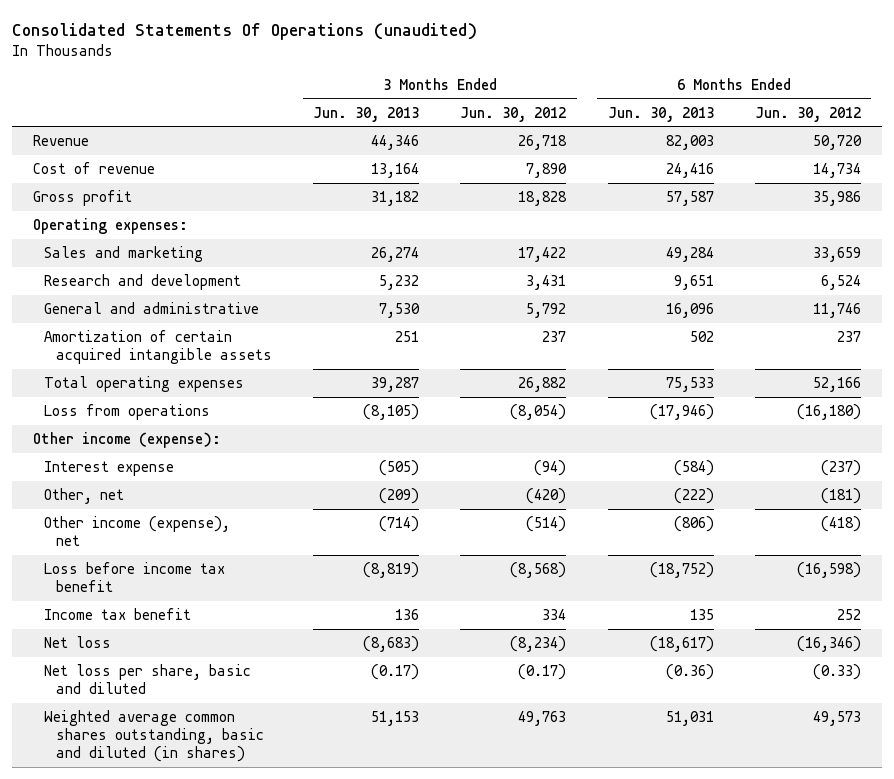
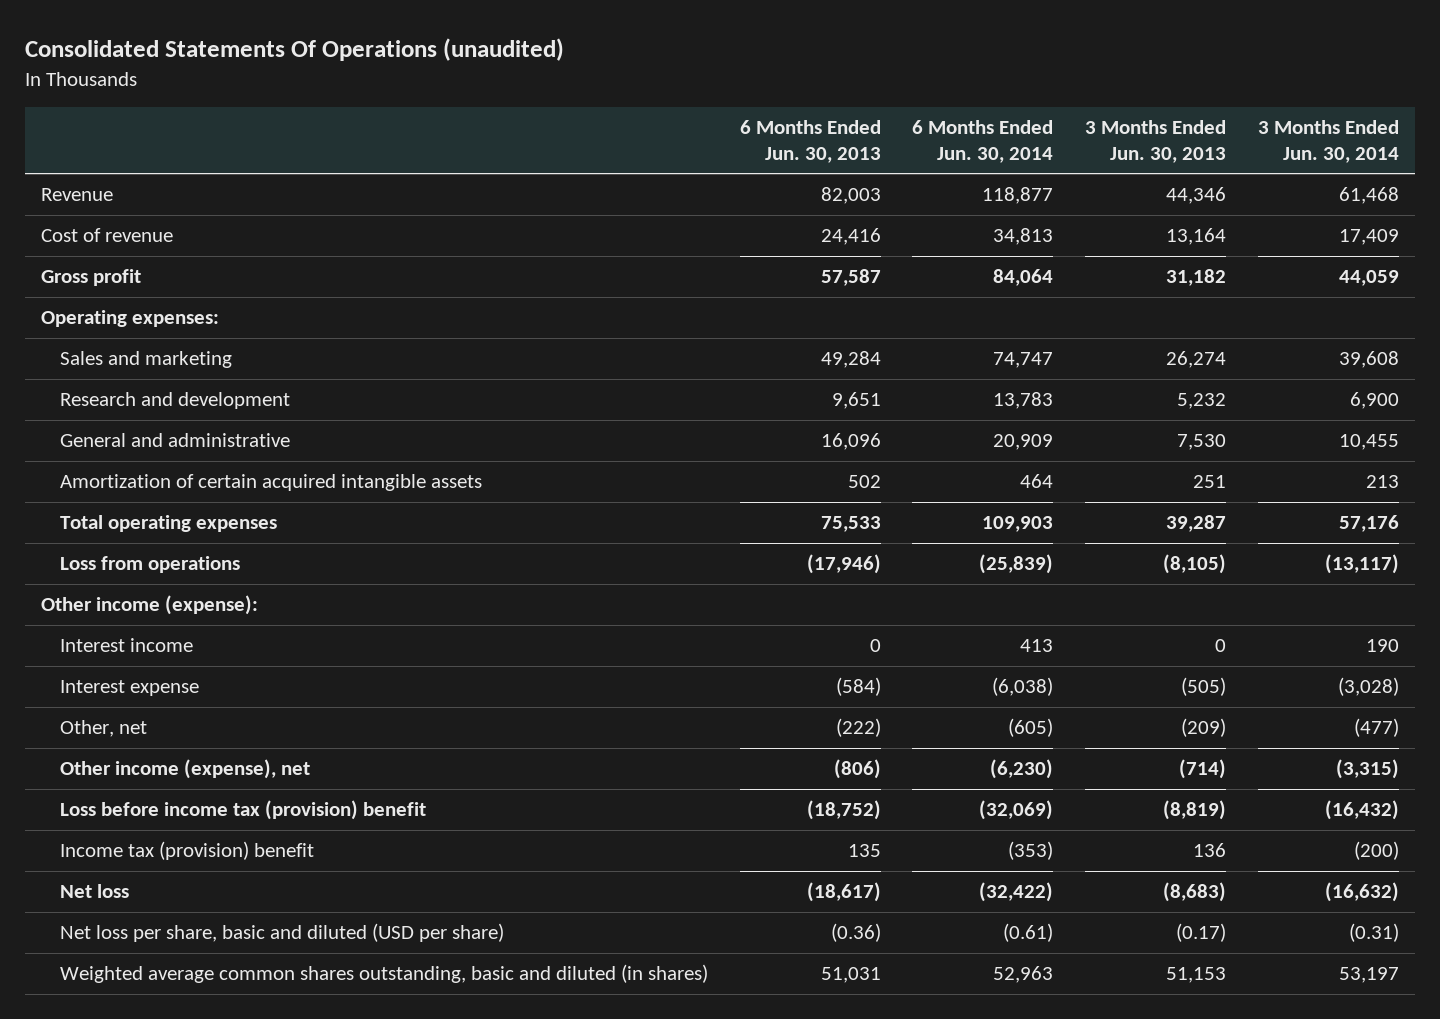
[460,106,567,122] Jun. 30, 2012 -> none
[755,106,862,122] Jun. 30, 2012 -> none
none -> [912,120,1054,163] 6 Months Ended Jun. 30, 2014
none -> [1258,120,1400,163] 3 Months Ended Jun. 30, 2014
none -> [59,638,193,653] Interest income
[44,561,226,593] Loss before income tax benefit -> [59,800,426,821] Loss before income tax (provision) benefit
[44,607,192,620] Income tax benefit -> [59,841,314,861] Income tax (provision) benefit
[44,663,252,695] Net loss per share, basic and diluted -> [59,923,504,943] Net loss per share, basic and diluted (USD per share)

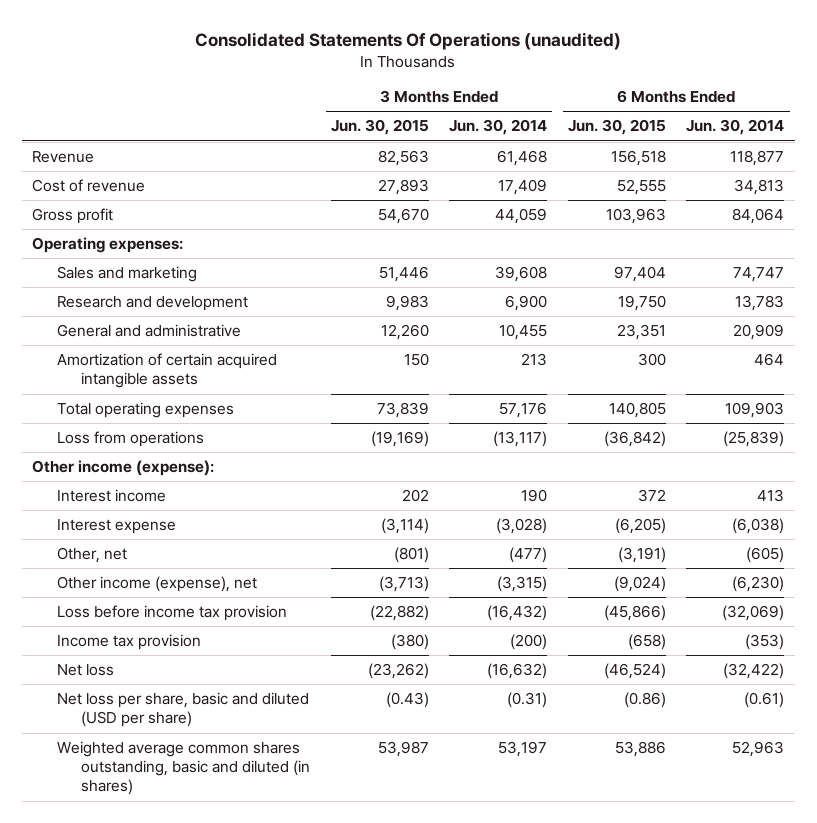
[739,120,881,163] 6 Months Ended Jun. 30, 2013 -> none
[1085,120,1227,163] 3 Months Ended Jun. 30, 2013 -> none
none -> [330,119,429,136] Jun. 30, 2015
none -> [567,119,666,136] Jun. 30, 2015
[59,800,426,821] Loss before income tax (provision) benefit -> [56,605,287,622] Loss before income tax provision
[59,841,314,861] Income tax (provision) benefit -> [56,634,201,651] Income tax provision

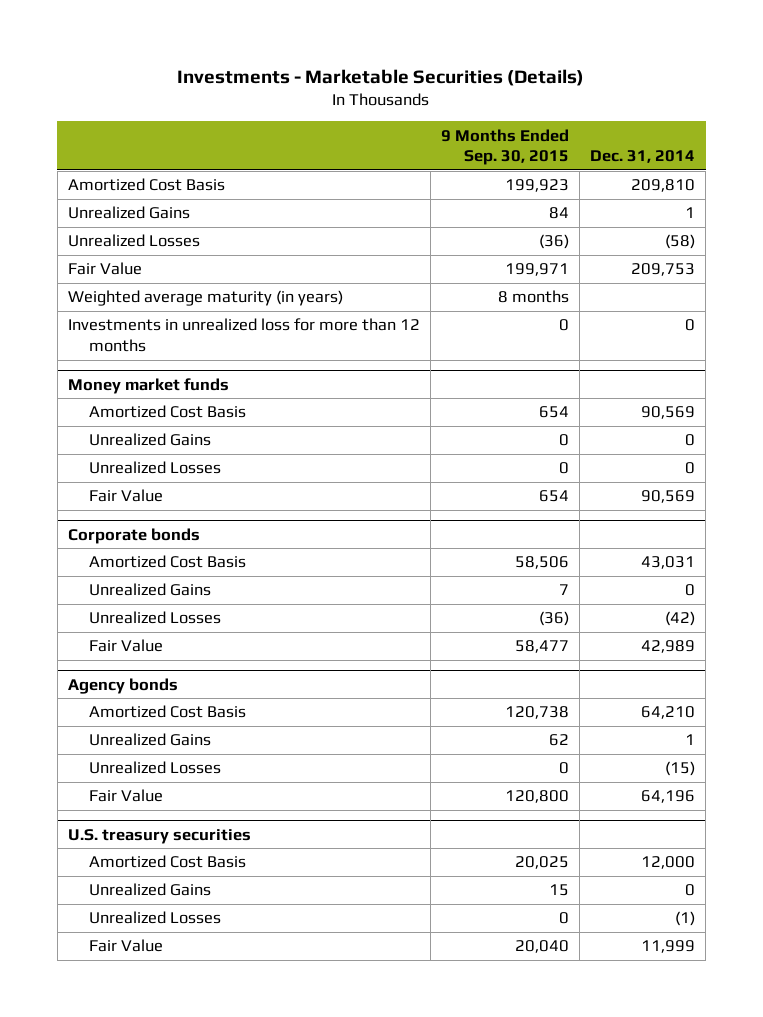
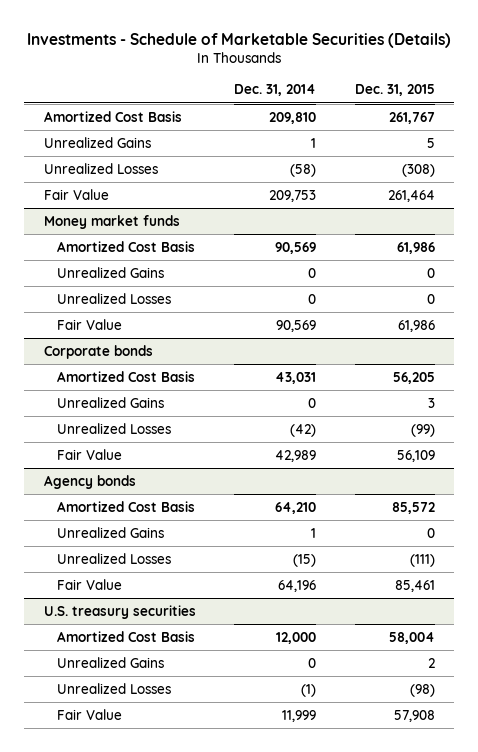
[177,68,585,86] Investments - Marketable Securities (Details) -> [27,33,452,49] Investments - Schedule of Marketable Securities (Details)
[440,128,569,166] 9 Months Ended Sep. 30, 2015 -> none
none -> [354,84,435,97] Dec. 31, 2015
[67,290,343,307] Weighted average maturity (in years) -> none
[67,318,420,352] Investments in unrealized loss for more than 12 months -> none

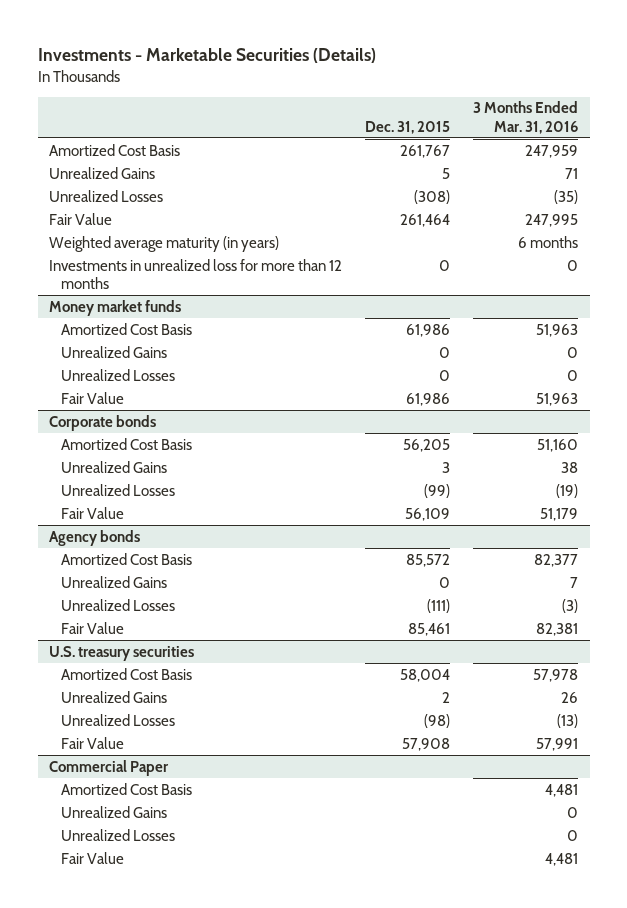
[27,33,452,49] Investments - Schedule of Marketable Securities (Details) -> [37,48,376,64] Investments - Marketable Securities (Details)
[234,84,317,97] Dec. 31, 2014 -> none
none -> [473,101,579,134] 3 Months Ended Mar. 31, 2016
none -> [49,235,280,252] Weighted average maturity (in years)
none -> [49,258,343,290] Investments in unrealized loss for more than 12 months
none -> [49,759,170,776] Commercial Paper
none -> [60,782,192,795] Amortized Cost Basis
none -> [60,805,167,818] Unrealized Gains
none -> [60,828,175,841] Unrealized Losses
none -> [60,851,124,864] Fair Value

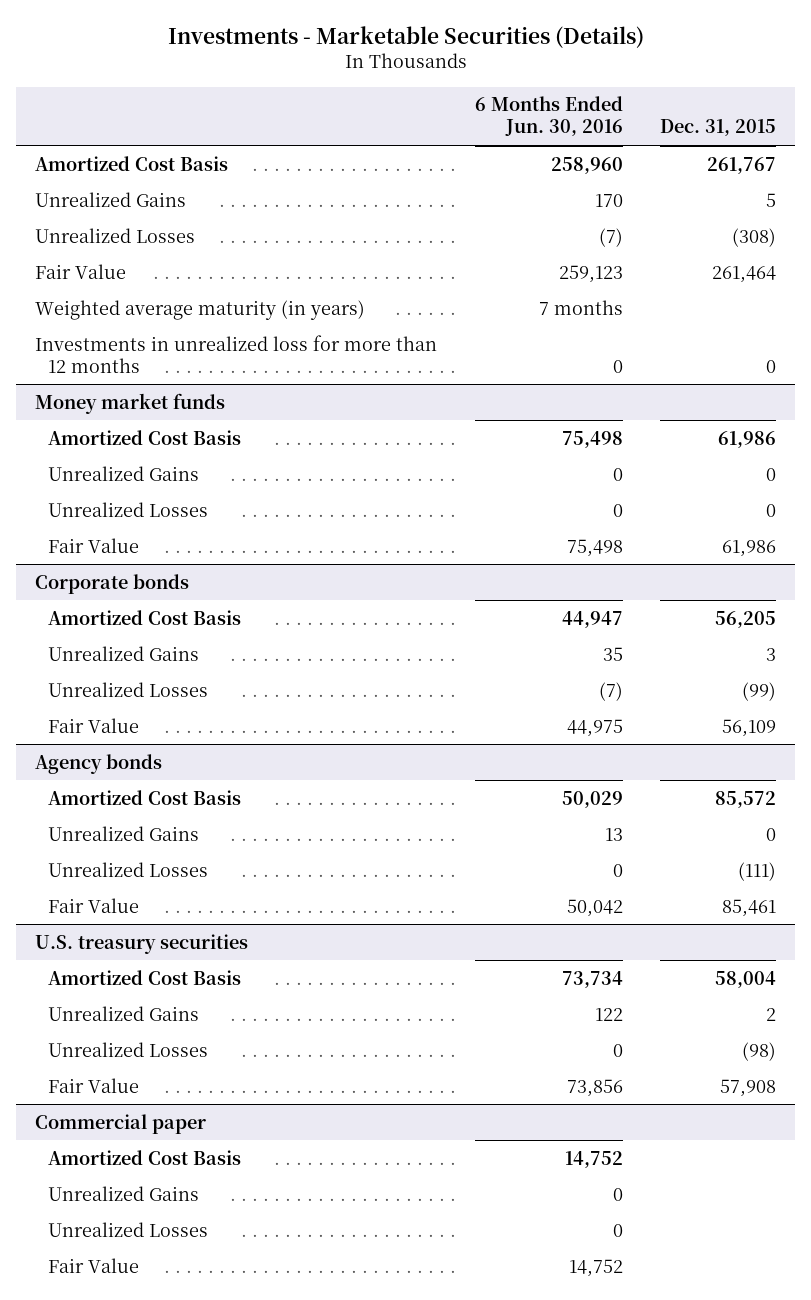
[473,101,579,134] 3 Months Ended Mar. 31, 2016 -> none
none -> [474,96,623,137] 6 Months Ended Jun. 30, 2016
[49,759,170,776] Commercial Paper -> [34,1113,206,1134] Commercial paper

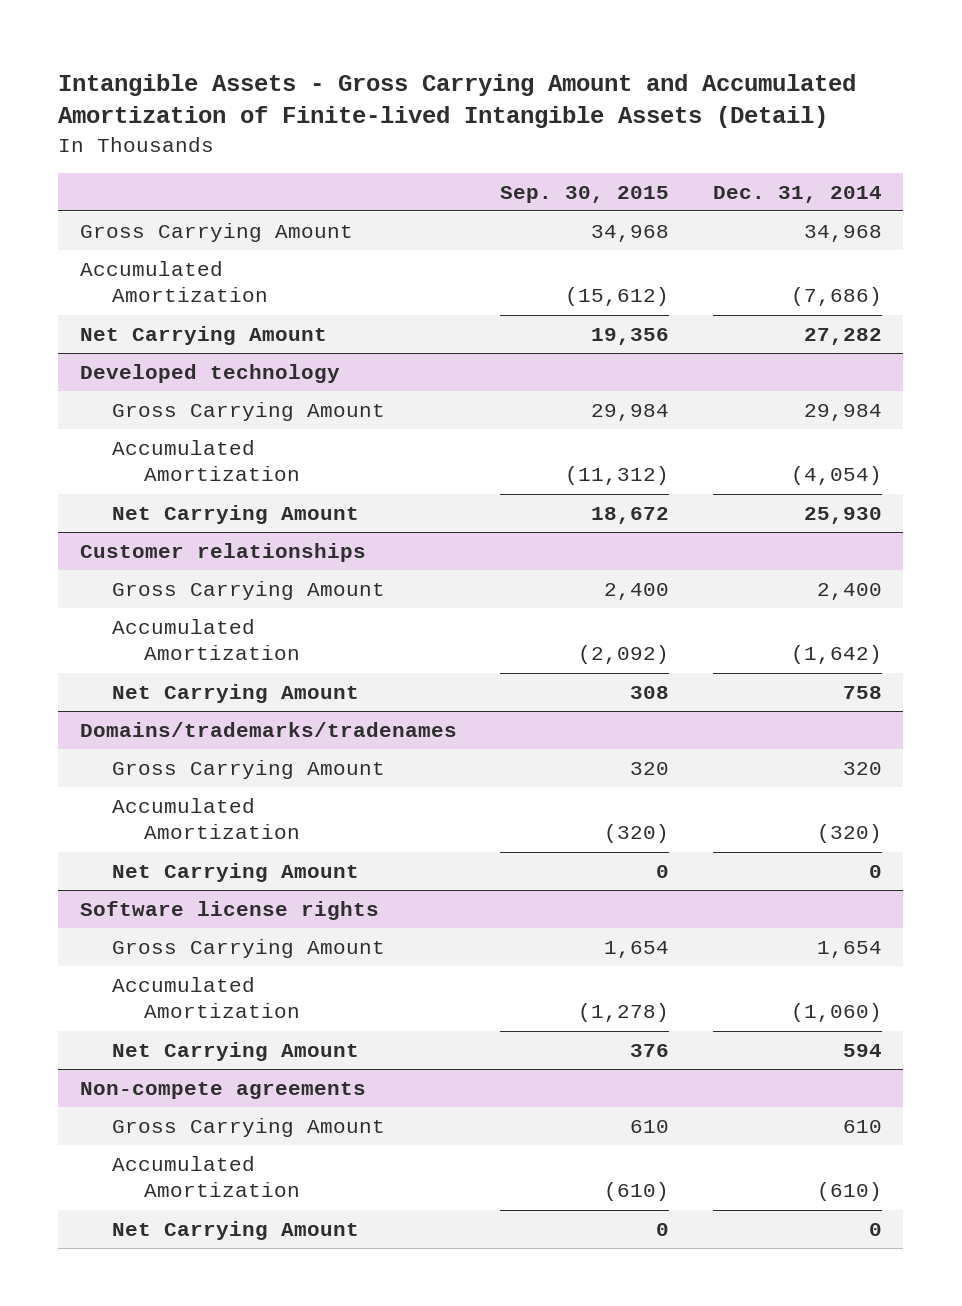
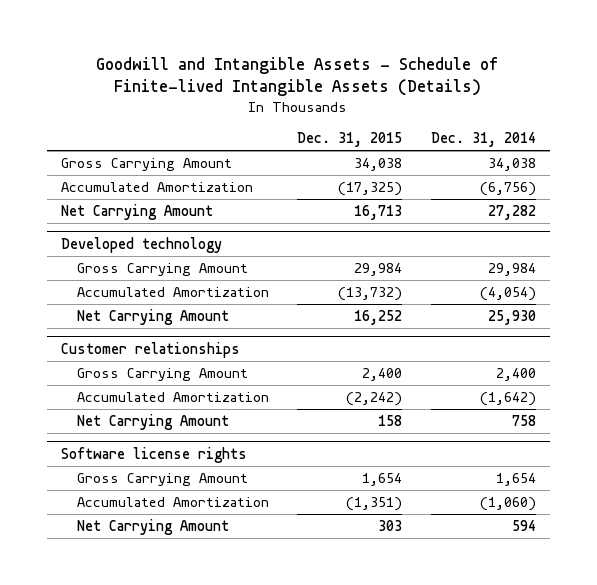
[58,73,857,129] Intangible Assets - Gross Carrying Amount and Accumulated Amortization of Finite-lived Intangible Assets (Detail) -> [96,56,500,97] Goodwill and Intangible Assets - Schedule of Finite-lived Intangible Assets (Details)
[500,185,670,203] Sep. 30, 2015 -> none
none -> [297,132,403,148] Dec. 31, 2015
[803,224,882,242] 34,968 -> [487,158,536,172] 34,038
[790,287,882,307] (7,686) -> [479,182,536,197] (6,756)
[79,721,457,737] Domains/trademarks/tradenames -> none
[112,759,386,779] Gross Carrying Amount -> none
[112,797,301,840] Accumulated Amortization -> none
[112,862,360,882] Net Carrying Amount -> none
[79,1081,366,1099] Non-compete agreements -> none
[112,1117,386,1137] Gross Carrying Amount -> none
[112,1155,301,1198] Accumulated Amortization -> none
[112,1220,360,1240] Net Carrying Amount -> none

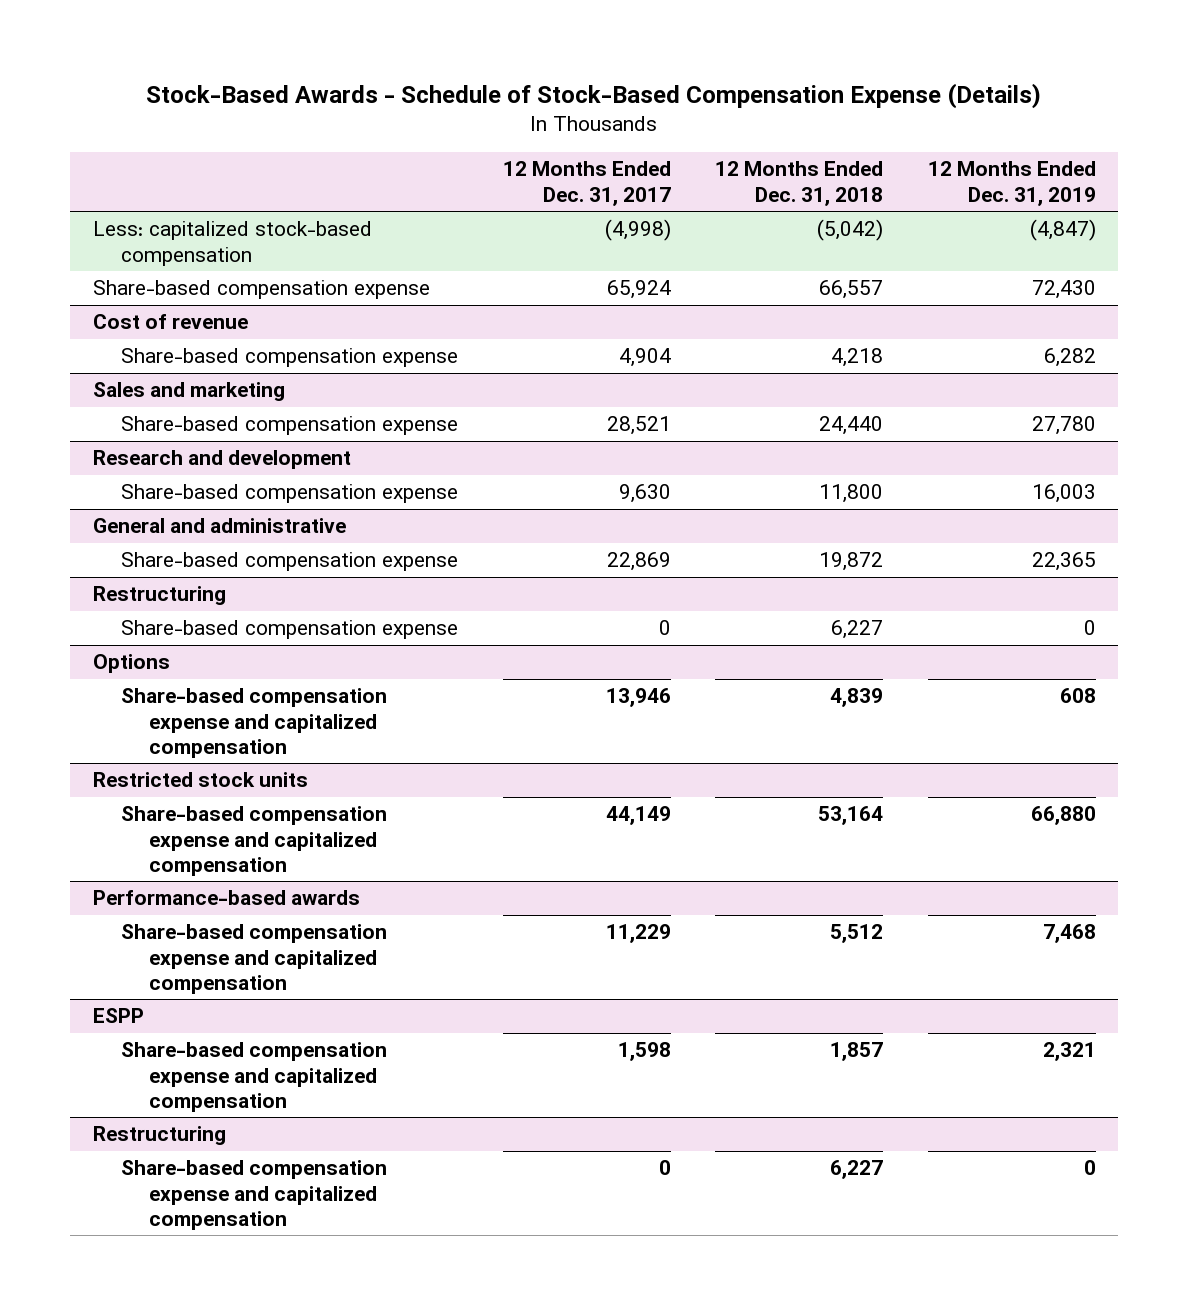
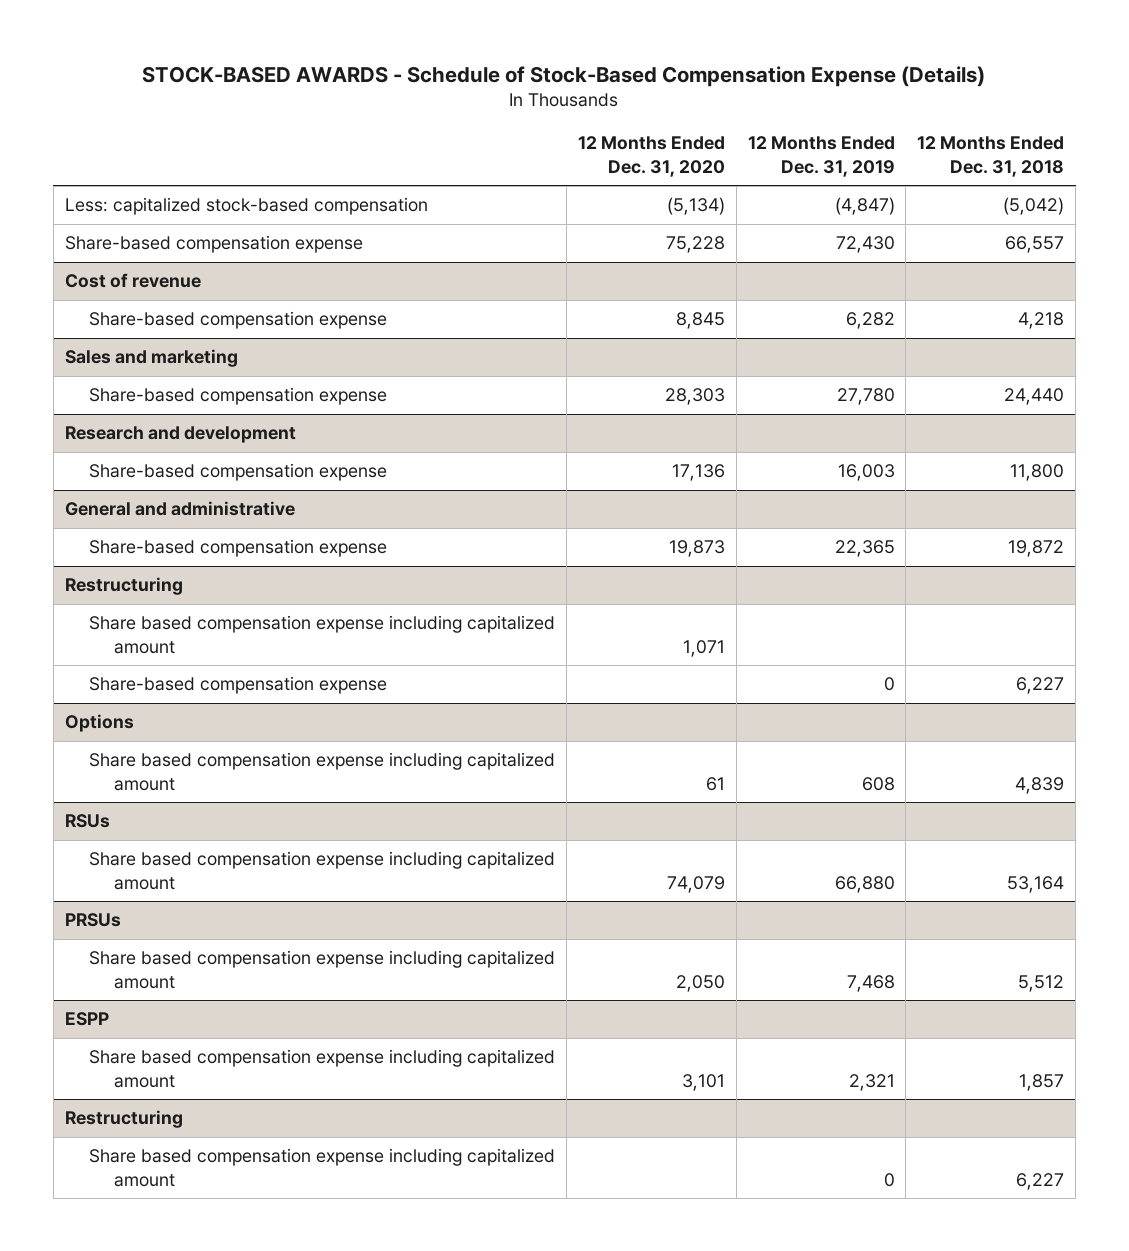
[146,82,1042,109] Stock-Based Awards - Schedule of Stock-Based Compensation Expense (Details) -> [142,65,986,87] STOCK-BASED AWARDS - Schedule of Stock-Based Compensation Expense (Details)
[502,161,671,206] 12 Months Ended Dec. 31, 2017 -> none
none -> [577,136,725,177] 12 Months Ended Dec. 31, 2020
none -> [89,615,556,654] Share based compensation expense including capitalized amount
[121,688,388,758] Share-based compensation expense and capitalized compensation -> [89,752,556,791] Share based compensation expense including capitalized amount
[92,772,308,788] Restricted stock units -> [64,814,110,829] RSUs
[121,806,388,876] Share-based compensation expense and capitalized compensation -> [89,851,556,890] Share based compensation expense including capitalized amount
[92,890,360,906] Performance-based awards -> [64,913,121,928] PRSUs
[121,924,388,994] Share-based compensation expense and capitalized compensation -> [89,950,556,989] Share based compensation expense including capitalized amount
[121,1042,388,1112] Share-based compensation expense and capitalized compensation -> [89,1049,556,1088] Share based compensation expense including capitalized amount
[121,1160,388,1230] Share-based compensation expense and capitalized compensation -> [89,1148,556,1187] Share based compensation expense including capitalized amount

